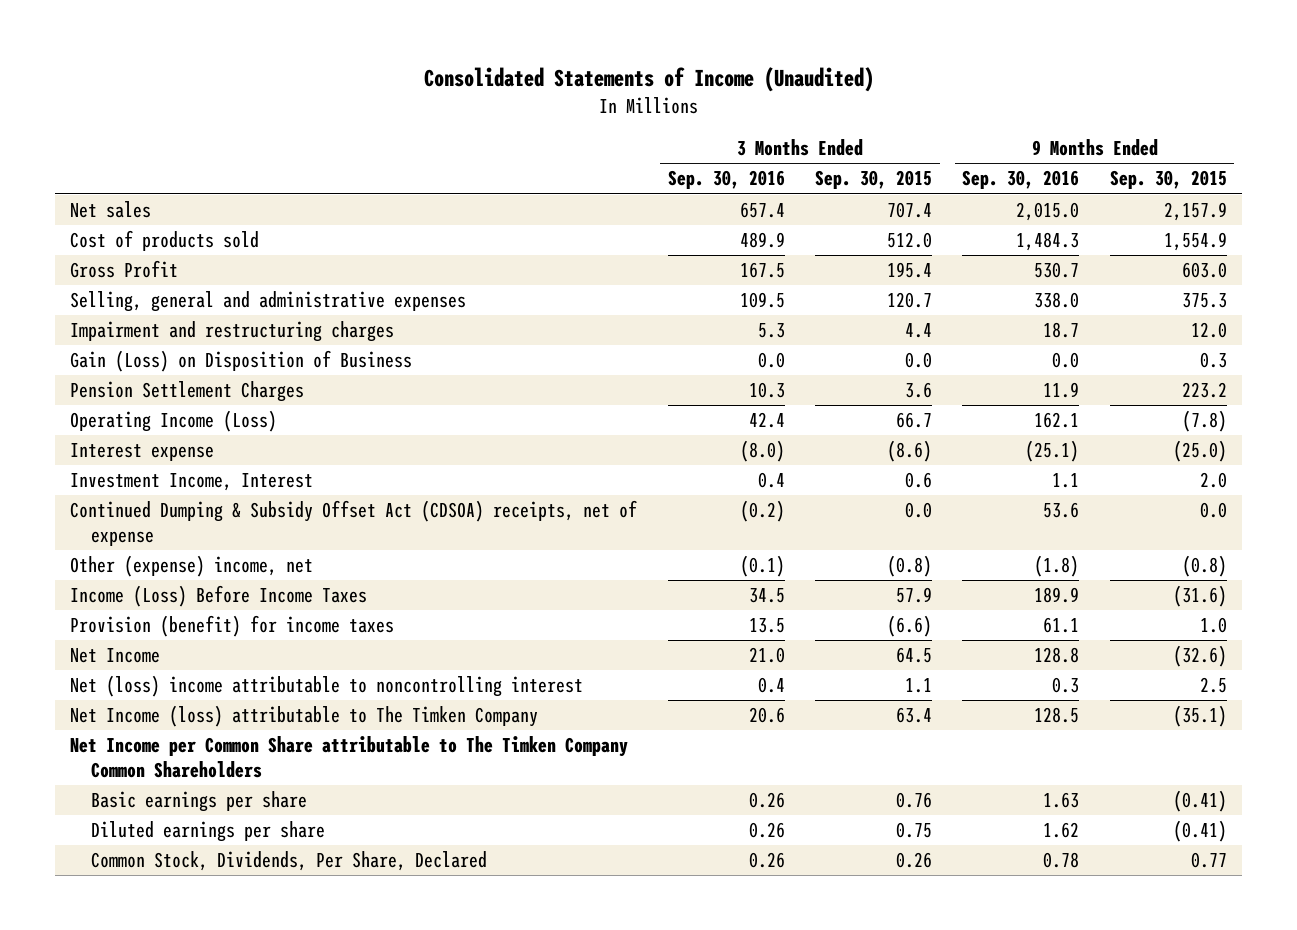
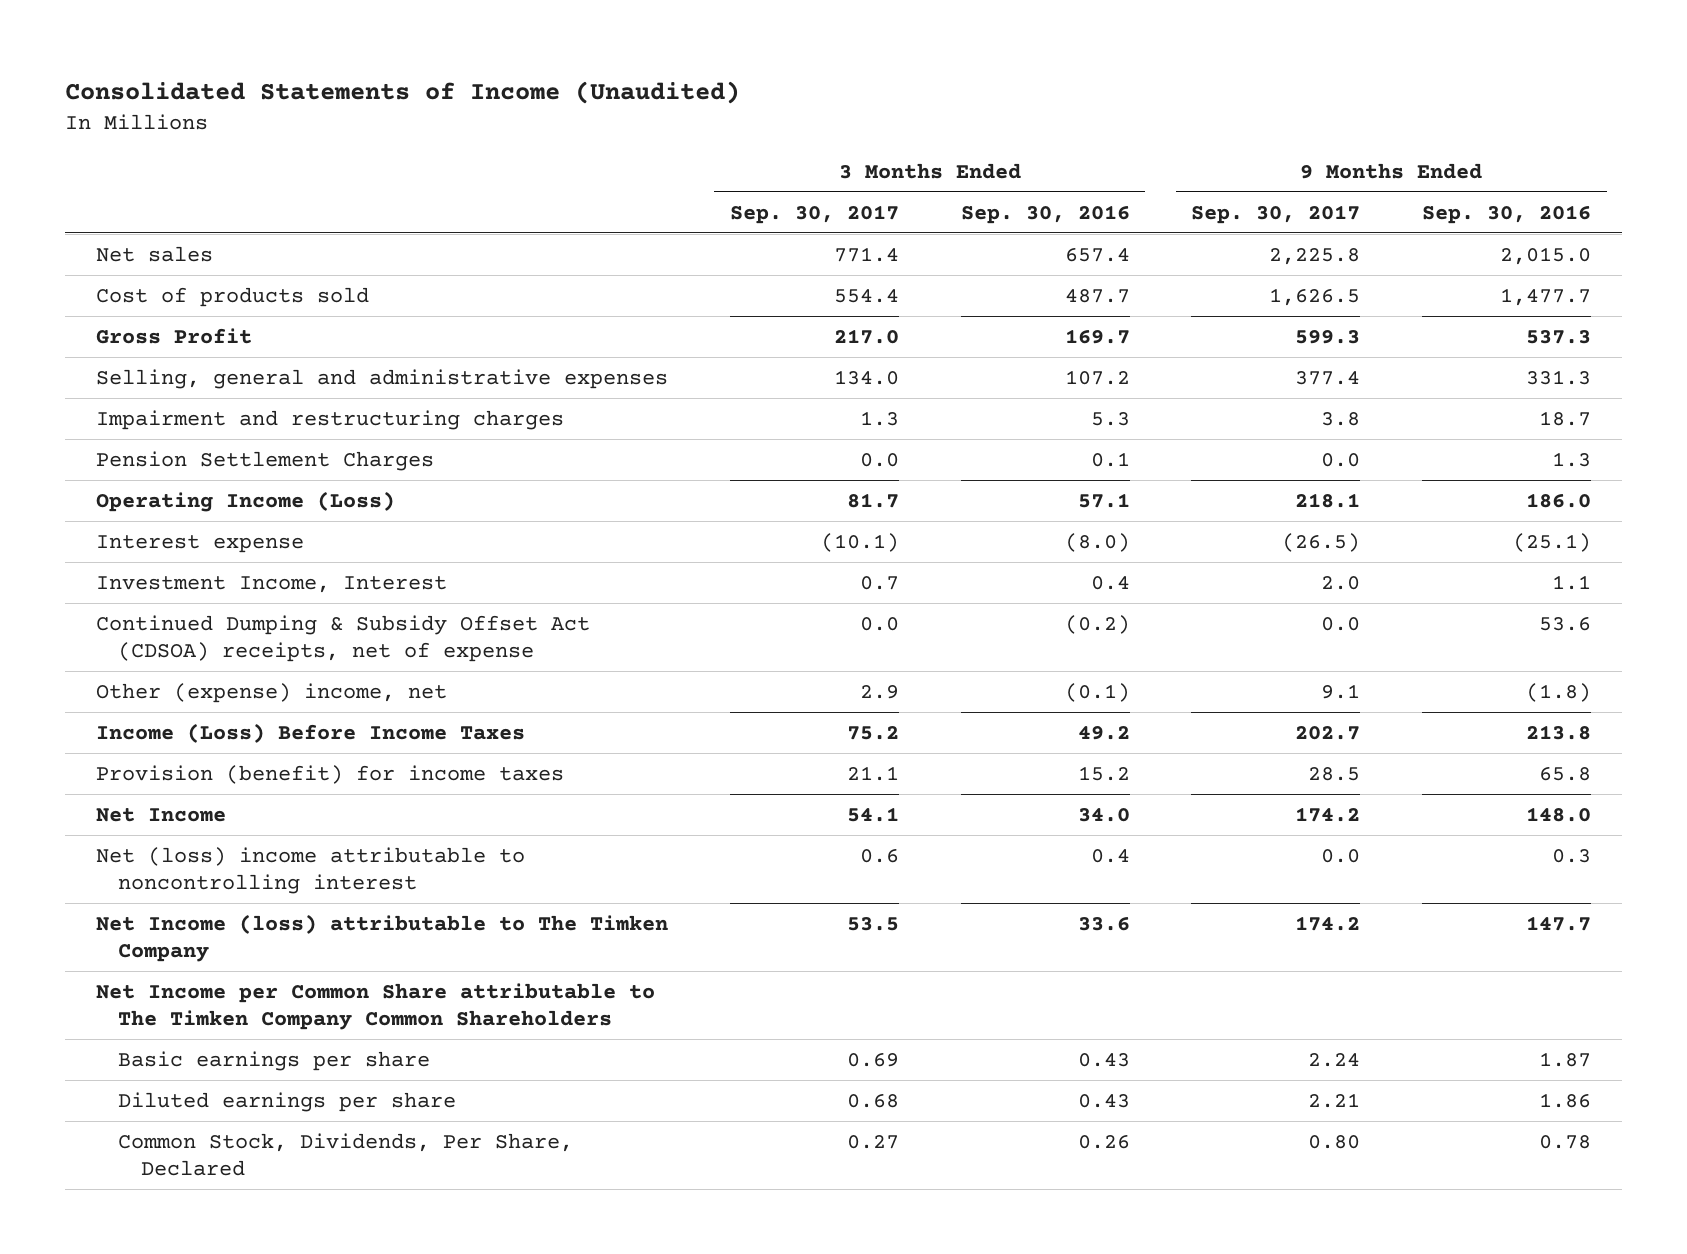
[815,170,933,190] Sep. 30, 2015 -> none
[1109,170,1227,190] Sep. 30, 2015 -> none
none -> [729,204,899,224] Sep. 30, 2017
none -> [1191,204,1361,224] Sep. 30, 2017
[739,232,785,249] 489.9 -> [1064,288,1130,303] 487.7
[1016,232,1080,252] 1,484.3 -> [1500,287,1592,306] 1,477.7
[739,262,785,279] 167.5 -> [1064,328,1130,344] 169.7
[1034,262,1080,279] 530.7 -> [1526,329,1592,344] 537.3
[739,292,785,309] 109.5 -> [1064,369,1130,385] 107.2
[1034,292,1080,309] 338.0 -> [1526,369,1592,385] 331.3
[70,350,413,373] Gain (Loss) on Disposition of Business -> none
[748,382,785,399] 10.3 -> [1090,451,1130,467] 0.1
[1043,382,1080,399] 11.9 -> [1552,451,1592,467] 1.3
[748,412,785,429] 42.4 -> [1077,492,1130,508] 57.1
[1034,412,1080,429] 162.1 -> [1526,492,1592,508] 186.0
[748,588,785,604] 34.5 -> [1077,725,1130,740] 49.2
[1034,587,1080,604] 189.9 -> [1526,724,1592,740] 213.8
[748,618,785,634] 13.5 -> [1077,765,1130,781] 15.2
[1043,617,1080,634] 61.1 -> [1539,766,1592,781] 65.8
[748,647,785,664] 21.0 -> [1077,807,1130,822] 34.0
[1034,647,1080,664] 128.8 -> [1526,806,1592,822] 148.0
[748,707,785,724] 20.6 -> [1077,916,1130,931] 33.6
[1034,707,1080,724] 128.5 -> [1526,915,1592,931] 147.7
[748,792,785,809] 0.26 -> [1077,1052,1130,1067] 0.43
[1043,792,1080,809] 1.63 -> [1539,1051,1592,1067] 1.87
[748,822,785,839] 0.26 -> [1077,1093,1130,1108] 0.43
[1043,822,1080,839] 1.62 -> [1539,1092,1592,1108] 1.86

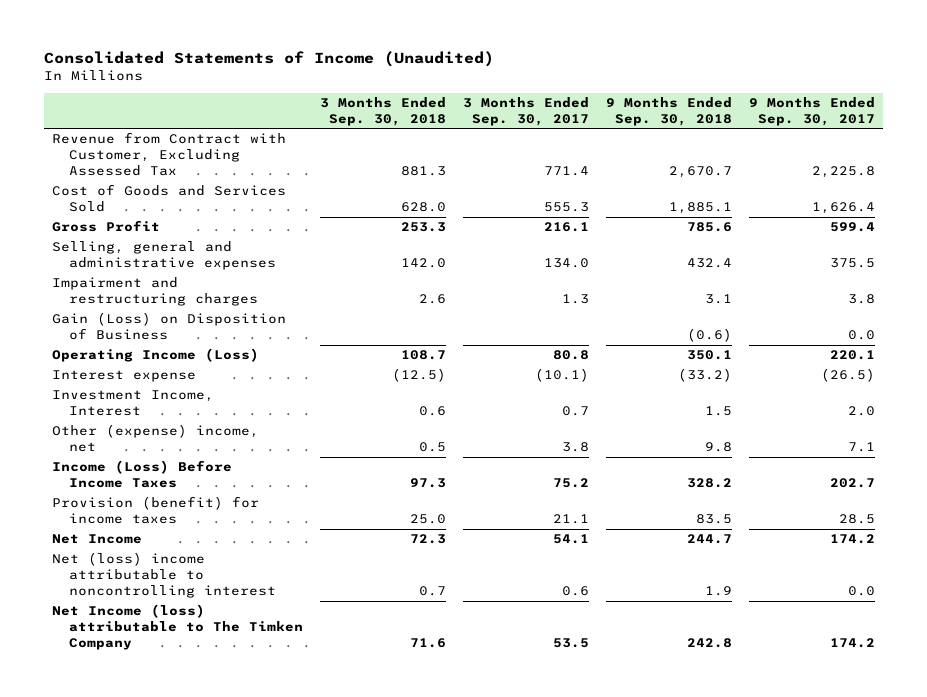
[960,204,1130,224] Sep. 30, 2016 -> none
[1422,204,1592,224] Sep. 30, 2016 -> none
none -> [319,97,446,127] 3 Months Ended Sep. 30, 2018
none -> [605,97,732,127] 9 Months Ended Sep. 30, 2018
[95,286,369,307] Cost of products sold -> none
[95,245,213,262] Net sales -> [52,132,287,177] Revenue from Contract with Customer, Excluding Assessed Tax
none -> [52,184,287,213] Cost of Goods and Services Sold
[833,328,899,344] 217.0 -> [543,222,589,233] 216.1
[1295,329,1361,344] 599.3 -> [829,222,875,233] 599.4
[1295,370,1361,385] 377.4 -> [829,258,875,269] 375.5
[95,450,434,471] Pension Settlement Charges -> none
none -> [52,312,287,341] Gain (Loss) on Disposition of Business
[846,492,899,508] 81.7 -> [552,350,589,361] 80.8
[1295,492,1361,508] 218.1 -> [829,350,875,361] 220.1
[95,614,590,662] Continued Dumping & Subsidy Offset Act (CDSOA) receipts, net of expense -> none
[859,684,899,699] 2.9 -> [561,442,589,453] 3.8
[1321,683,1361,699] 9.1 -> [847,442,875,453] 7.1
[95,982,655,1030] Net Income per Common Share attributable to The Timken Company Common Shareholders -> none
[118,1050,431,1071] Basic earnings per share -> none
[118,1091,457,1112] Diluted earnings per share -> none
[118,1132,574,1176] Common Stock, Dividends, Per Share, Declared -> none

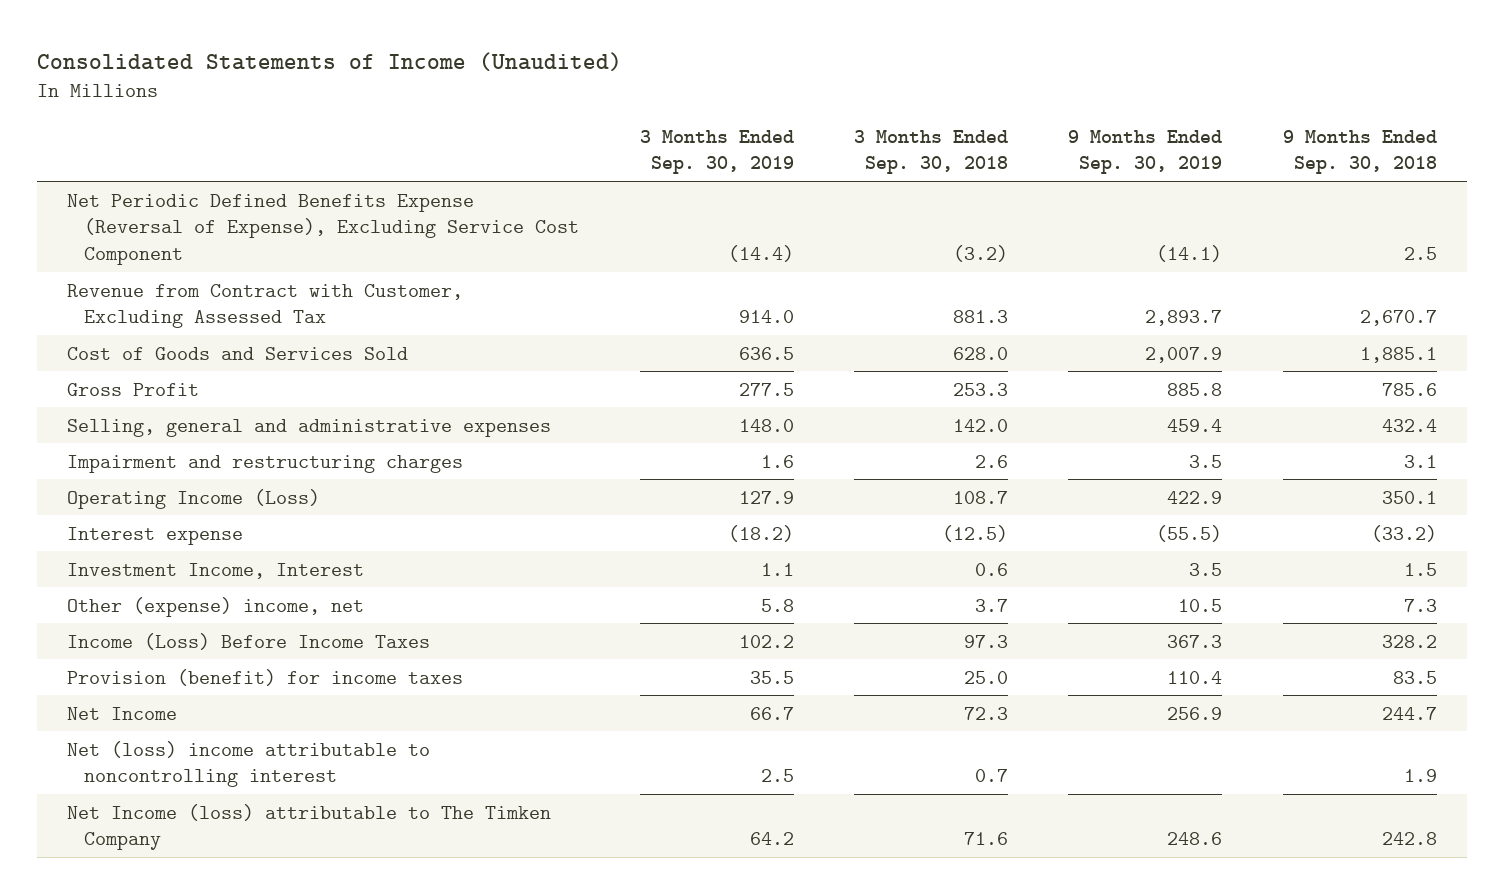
[462,97,589,127] 3 Months Ended Sep. 30, 2017 -> none
[748,97,875,127] 9 Months Ended Sep. 30, 2017 -> none
none -> [639,129,794,175] 3 Months Ended Sep. 30, 2019
none -> [1068,129,1223,175] 9 Months Ended Sep. 30, 2019
none -> [67,193,580,265] Net Periodic Defined Benefits Expense (Reversal of Expense), Excluding Service Cost Component
[52,312,287,341] Gain (Loss) on Disposition of Business -> none
[418,442,446,453] 0.5 -> [974,598,1008,612] 3.7
[704,442,732,453] 9.8 -> [1403,598,1437,612] 7.3

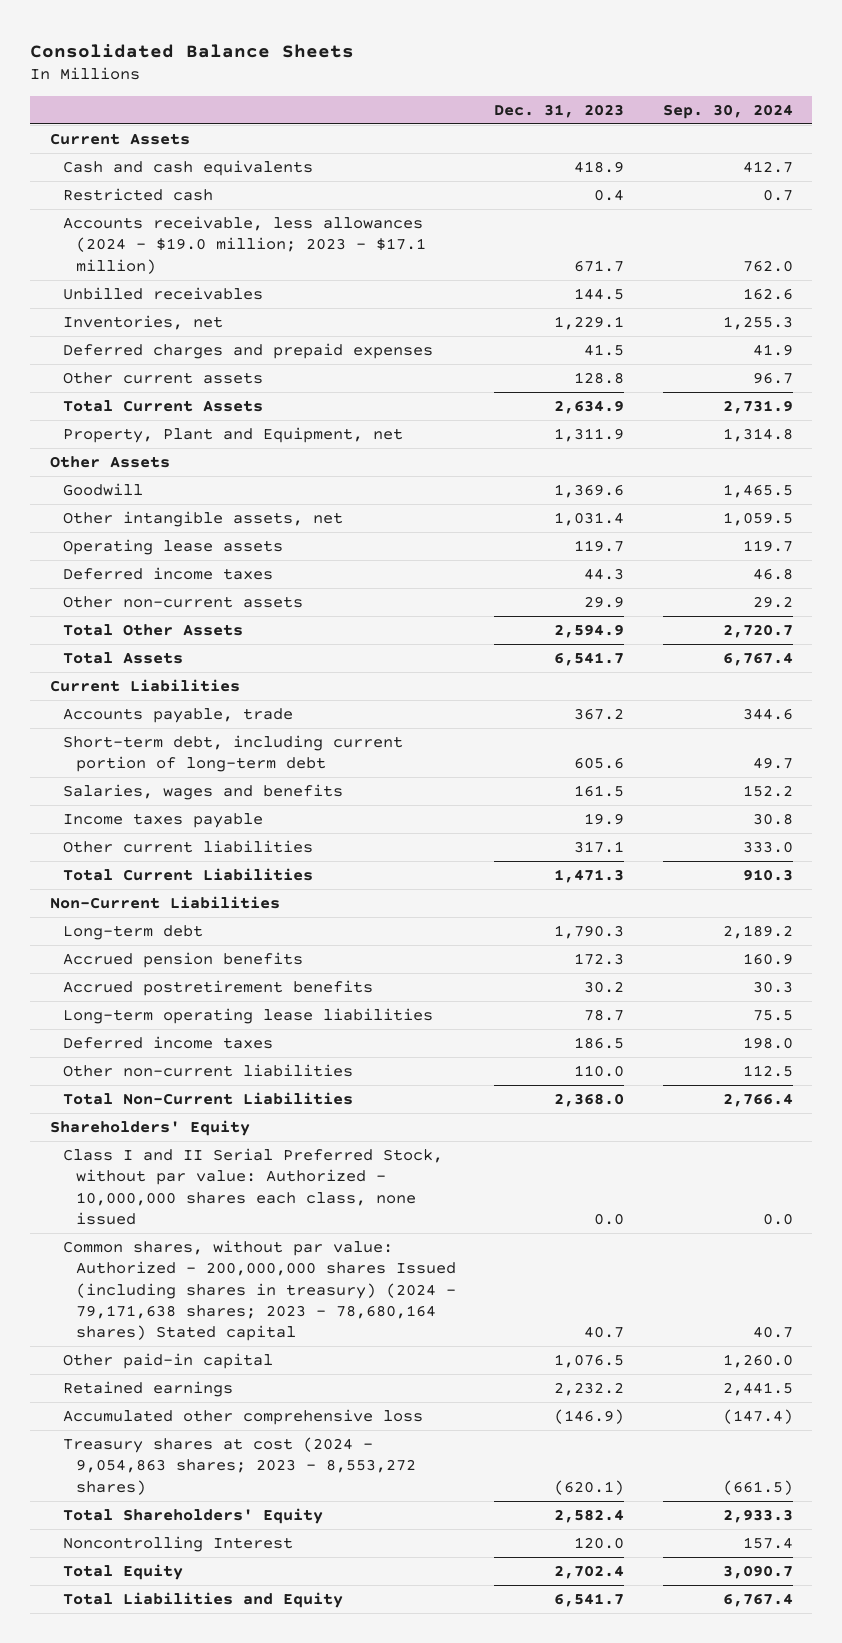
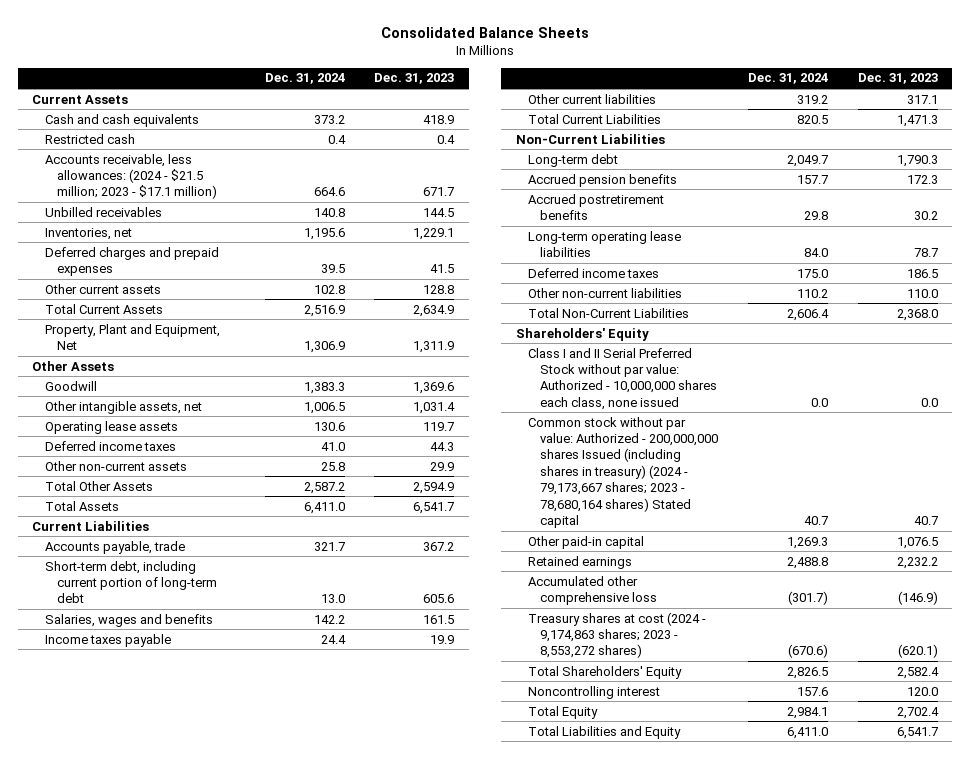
[662,103,793,119] Sep. 30, 2024 -> none
none -> [264,73,345,85] Dec. 31, 2024
[62,215,427,274] Accounts receivable, less allowances (2024 - $19.0 million; 2023 - $17.1 million) -> [44,153,217,200] Accounts receivable, less allowances: (2024 - $21.5 million; 2023 - $17.1 million)
[62,426,403,443] Property, Plant and Equipment, net -> [44,323,220,351] Property, Plant and Equipment, Net
[62,1147,443,1225] Class I and II Serial Preferred Stock, without par value: Authorized - 10,000,000 shares each class, none issued -> [528,347,718,410] Class I and II Serial Preferred Stock without par value: Authorized - 10,000,000 shares each class, none issued
[62,1239,457,1342] Common shares, without par value: Authorized - 200,000,000 shares Issued (including shares in treasury) (2024 - 79,171,638 shares; 2023 - 78,680,164 shares) Stated capital -> [528,416,719,528] Common stock without par value: Authorized - 200,000,000 shares Issued (including shares in treasury) (2024 - 79,173,667 shares; 2023 - 78,680,164 shares) Stated capital
[62,1436,417,1495] Treasury shares at cost (2024 - 9,054,863 shares; 2023 - 8,553,272 shares) -> [528,611,707,659] Treasury shares at cost (2024 - 9,174,863 shares; 2023 - 8,553,272 shares)
[62,1535,293,1552] Noncontrolling Interest -> [528,685,661,699] Noncontrolling interest

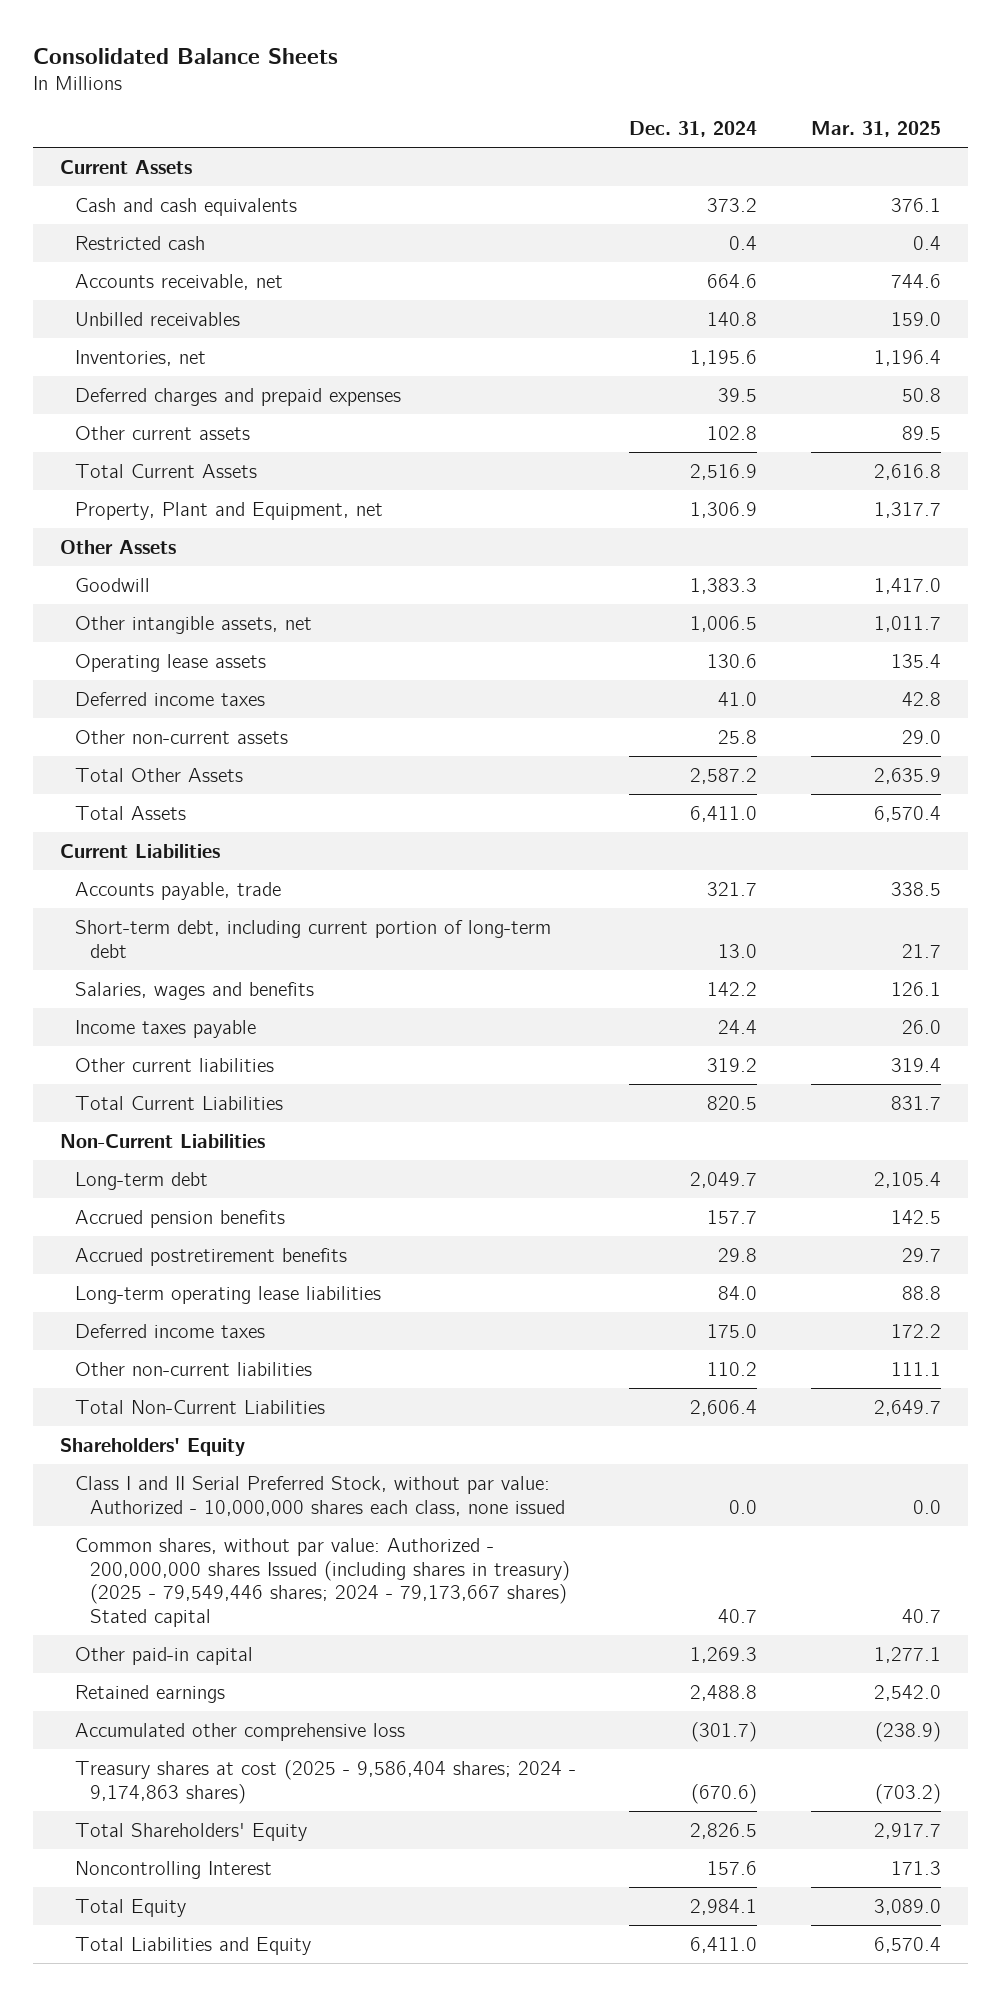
[374,73,455,85] Dec. 31, 2023 -> none
none -> [810,121,941,138] Mar. 31, 2025
[44,153,217,200] Accounts receivable, less allowances: (2024 - $21.5 million; 2023 - $17.1 million) -> [74,273,283,290] Accounts receivable, net
[44,323,220,351] Property, Plant and Equipment, Net -> [74,501,383,520] Property, Plant and Equipment, net
[528,347,718,410] Class I and II Serial Preferred Stock without par value: Authorized - 10,000,000 shares each class, none issued -> [74,1475,565,1516] Class I and II Serial Preferred Stock, without par value: Authorized - 10,000,000 shares each class, none issued
[528,416,719,528] Common stock without par value: Authorized - 200,000,000 shares Issued (including shares in treasury) (2024 - 79,173,667 shares; 2023 - 78,680,164 shares) Stated capital -> [74,1537,570,1628] Common shares, without par value: Authorized - 200,000,000 shares Issued (including shares in treasury) (2025 - 79,549,446 shares; 2024 - 79,173,667 shares) Stated capital
[528,611,707,659] Treasury shares at cost (2024 - 9,174,863 shares; 2023 - 8,553,272 shares) -> [74,1759,576,1804] Treasury shares at cost (2025 - 9,586,404 shares; 2024 - 9,174,863 shares)
[528,685,661,699] Noncontrolling interest -> [74,1860,272,1879] Noncontrolling Interest

